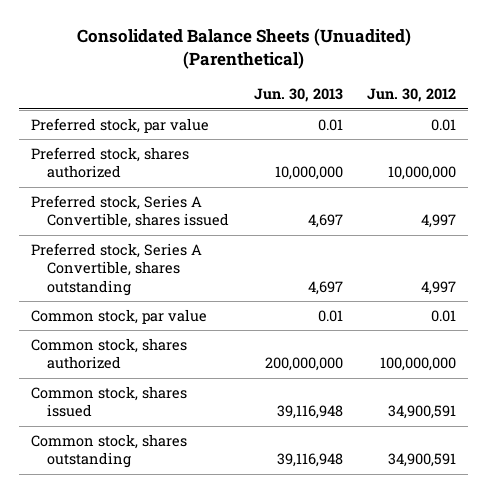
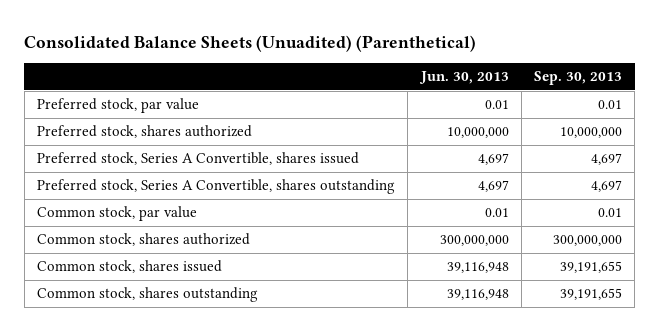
[366,88,456,103] Jun. 30, 2012 -> none
none -> [534,71,623,86] Sep. 30, 2013
[264,357,343,372] 200,000,000 -> [439,235,509,247] 300,000,000

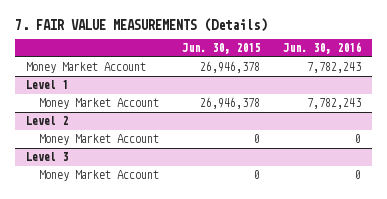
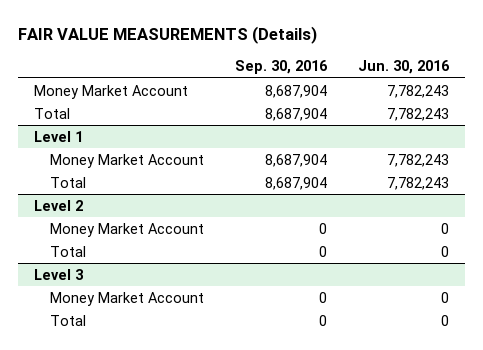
[14,17,267,32] 7. FAIR VALUE MEASUREMENTS (Details) -> [18,26,318,45] FAIR VALUE MEASUREMENTS (Details)
[182,43,261,55] Jun. 30, 2015 -> none
none -> [235,60,329,75] Sep. 30, 2016
none -> [33,107,70,119] Total
none -> [50,176,87,188] Total
none -> [50,245,87,257] Total
none -> [50,314,87,326] Total

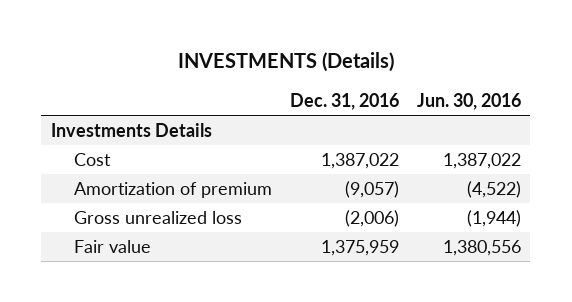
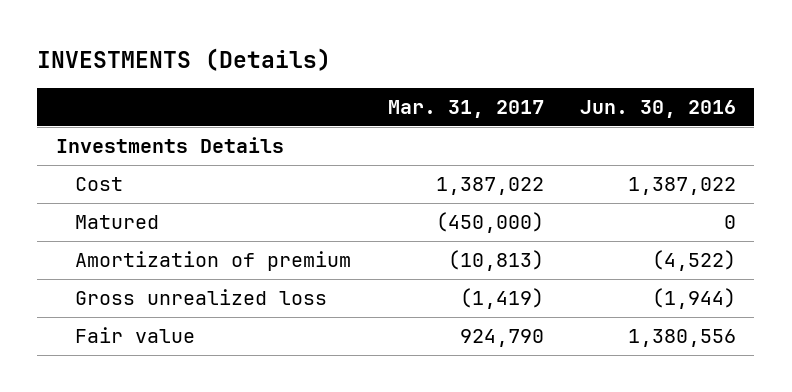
[290,92,400,110] Dec. 31, 2016 -> none
none -> [387,99,544,118] Mar. 31, 2017
none -> [75,215,160,230] Matured

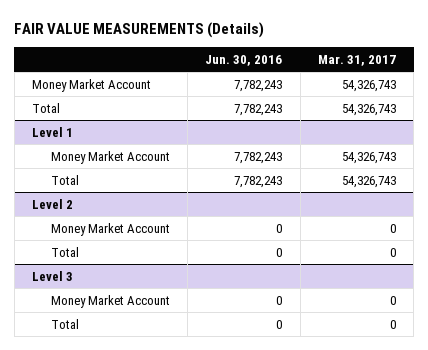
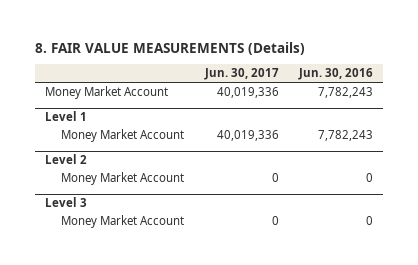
[14,22,265,39] FAIR VALUE MEASUREMENTS (Details) -> [34,41,305,55] 8. FAIR VALUE MEASUREMENTS (Details)
[318,54,397,66] Mar. 31, 2017 -> none
none -> [203,68,279,81] Jun. 30, 2017
[32,102,61,113] Total -> none
[50,174,79,185] Total -> none
[50,246,79,257] Total -> none
[50,318,79,329] Total -> none

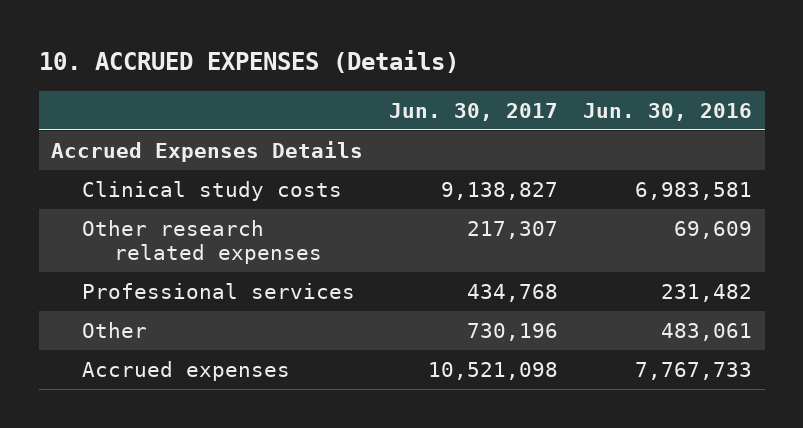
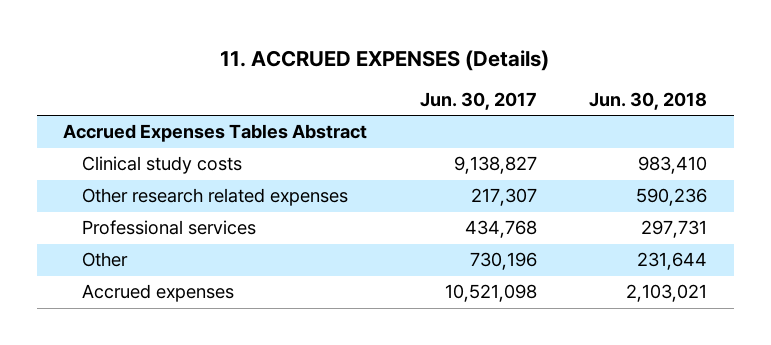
[38,50,459,74] 10. ACCRUED EXPENSES (Details) -> [220,49,550,71] 11. ACCRUED EXPENSES (Details)
[582,102,752,121] Jun. 30, 2016 -> none
none -> [589,92,708,111] Jun. 30, 2018
[51,140,364,162] Accrued Expenses Details -> [63,124,368,143] Accrued Expenses Tables Abstract

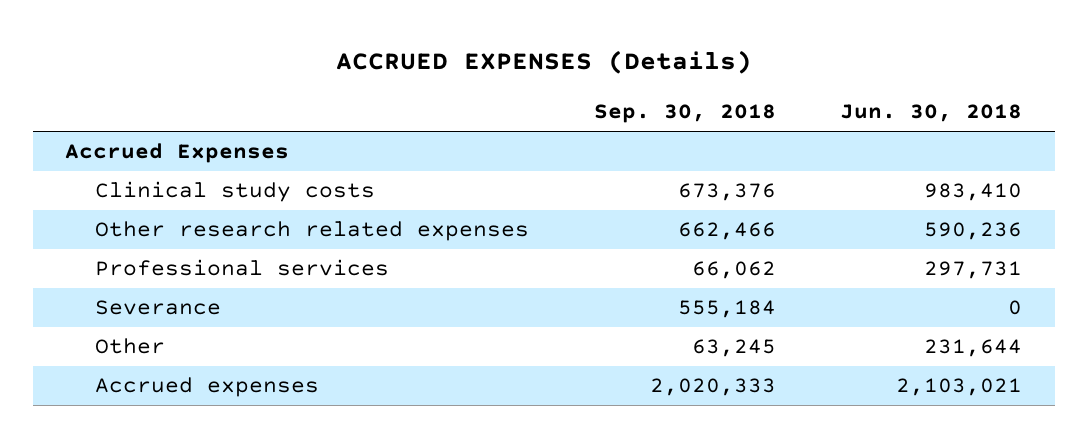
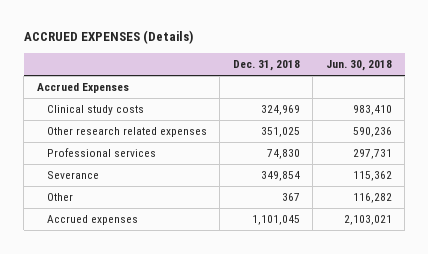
[593,104,776,124] Sep. 30, 2018 -> none
none -> [232,59,300,71] Dec. 31, 2018
[1008,300,1023,316] 0 -> [352,171,392,182] 115,362
[924,339,1023,358] 231,644 -> [352,193,392,204] 116,282

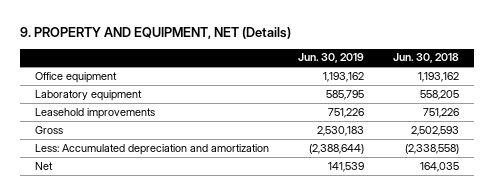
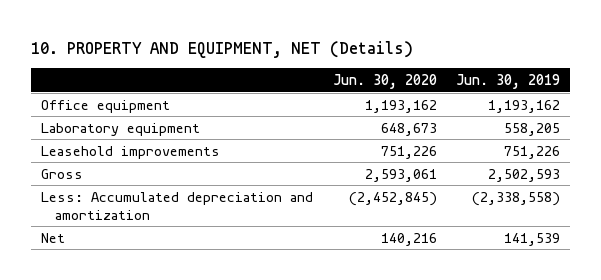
[20,27,292,40] 9. PROPERTY AND EQUIPMENT, NET (Details) -> [31,40,414,58] 10. PROPERTY AND EQUIPMENT, NET (Details)
[393,53,460,64] Jun. 30, 2018 -> none
none -> [332,73,437,89] Jun. 30, 2020
[325,89,364,100] 585,795 -> [504,122,561,136] 558,205
[316,125,364,136] 2,530,183 -> [488,168,561,182] 2,502,593
[308,143,364,154] (2,388,644) -> [472,191,561,206] (2,338,558)

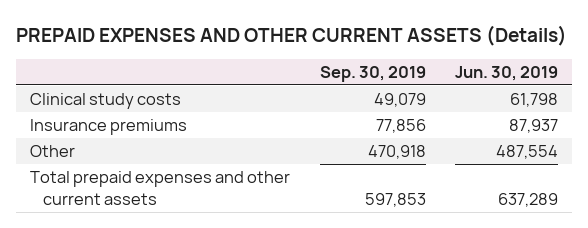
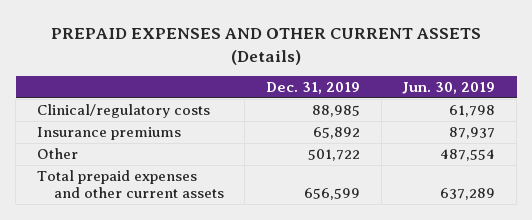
[319,65,426,82] Sep. 30, 2019 -> none
none -> [266,82,361,95] Dec. 31, 2019
[30,93,182,110] Clinical study costs -> [36,103,210,118] Clinical/regulatory costs

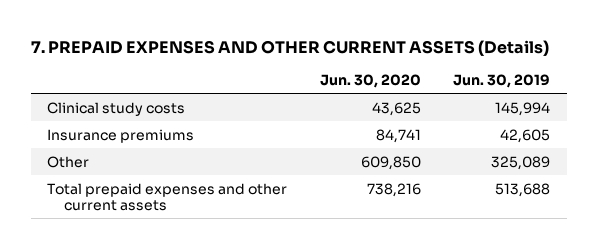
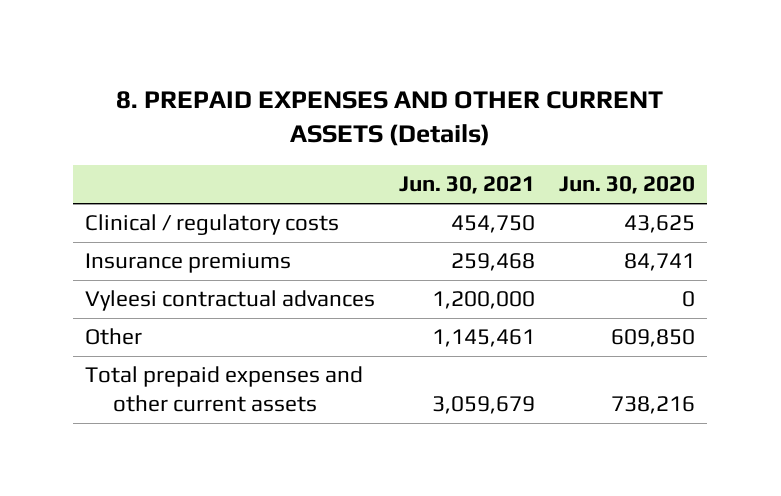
[31,39,550,56] 7. PREPAID EXPENSES AND OTHER CURRENT ASSETS (Details) -> [116,90,664,147] 8. PREPAID EXPENSES AND OTHER CURRENT ASSETS (Details)
[453,73,551,88] Jun. 30, 2019 -> none
none -> [399,176,536,195] Jun. 30, 2021
[47,101,186,116] Clinical study costs -> [85,214,340,236] Clinical / regulatory costs
none -> [85,290,376,312] Vyleesi contractual advances

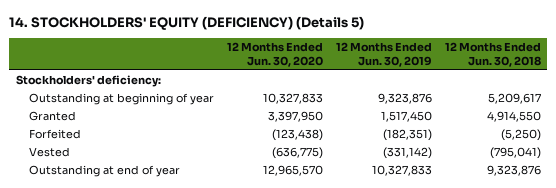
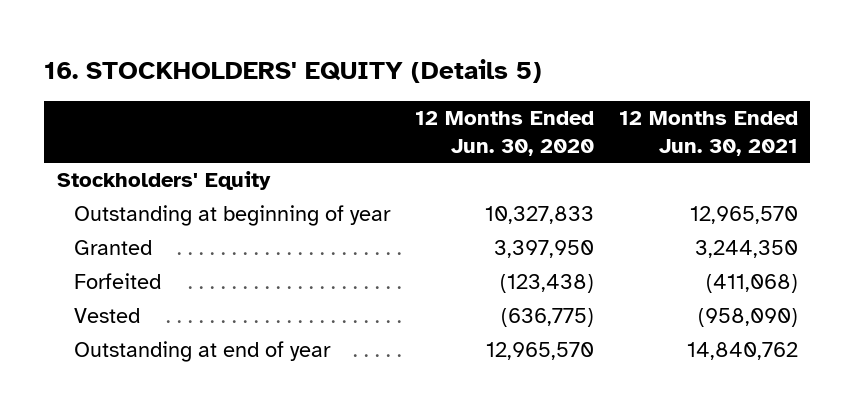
[9,15,365,30] 14. STOCKHOLDERS' EQUITY (DEFICIENCY) (Details 5) -> [44,58,543,83] 16. STOCKHOLDERS' EQUITY (Details 5)
[335,42,432,67] 12 Months Ended Jun. 30, 2019 -> none
[444,42,541,67] 12 Months Ended Jun. 30, 2018 -> none
none -> [618,111,798,156] 12 Months Ended Jun. 30, 2021
[15,75,161,88] Stockholders' deficiency: -> [56,171,271,191] Stockholders' Equity

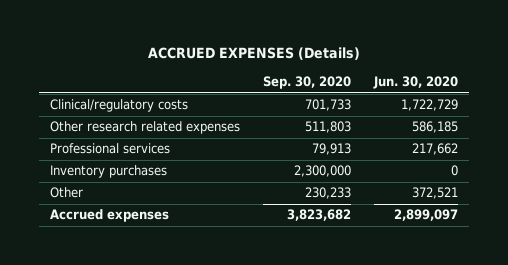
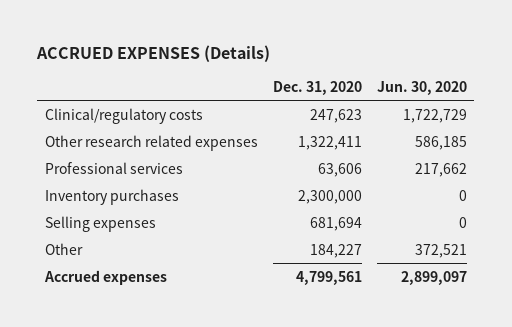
[263,76,352,90] Sep. 30, 2020 -> none
none -> [272,80,362,95] Dec. 31, 2020
none -> [44,215,156,232] Selling expenses

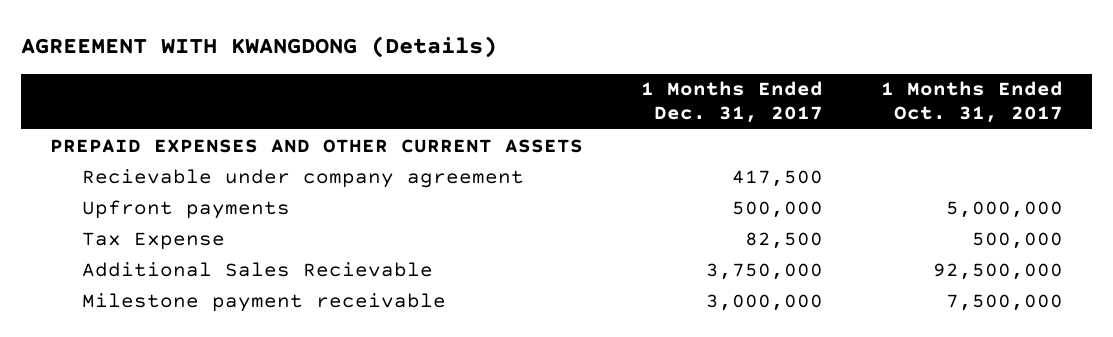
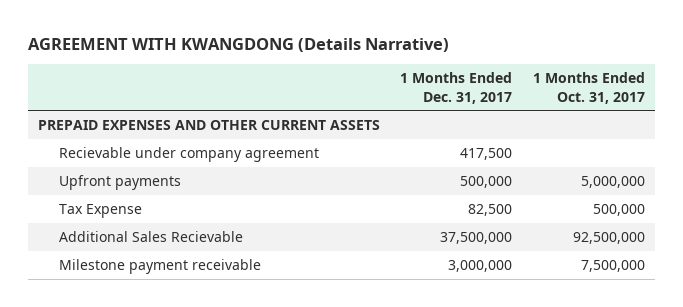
[20,35,497,58] AGREEMENT WITH KWANGDONG (Details) -> [28,38,450,53] AGREEMENT WITH KWANGDONG (Details Narrative)
[706,262,824,280] 3,750,000 -> [440,232,513,245] 37,500,000

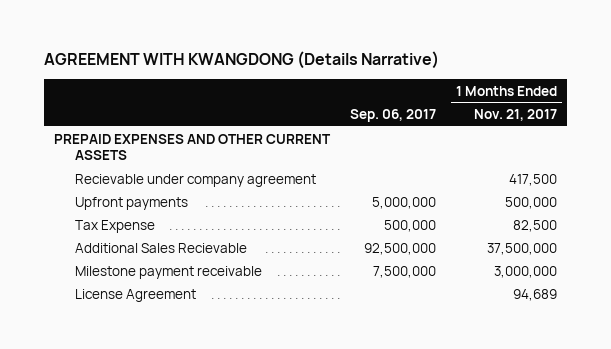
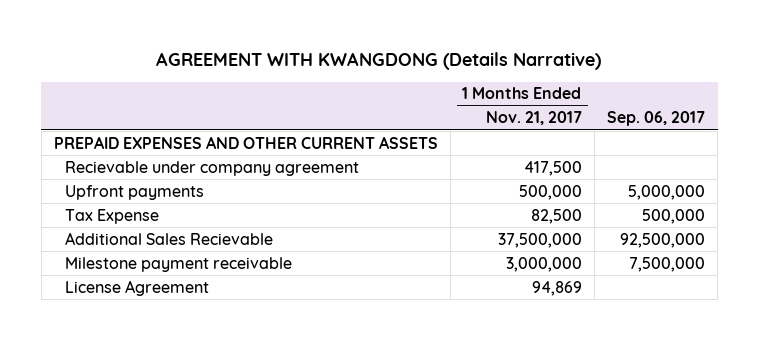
[513,288,558,301] 94,689 -> [531,280,582,296] 94,869

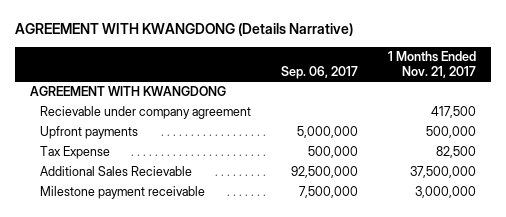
[53,135,438,149] PREPAID EXPENSES AND OTHER CURRENT ASSETS -> none
none -> [30,86,227,97] AGREEMENT WITH KWANGDONG
[64,279,209,296] License Agreement -> none

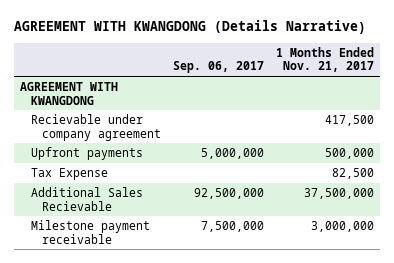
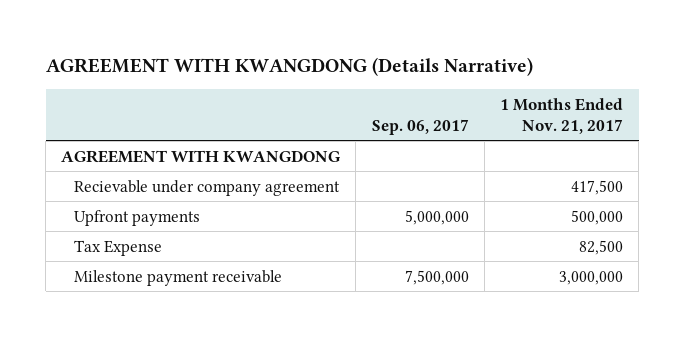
[30,186,143,211] Additional Sales Recievable -> none

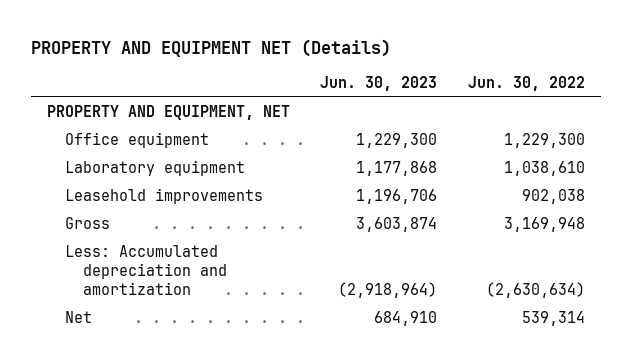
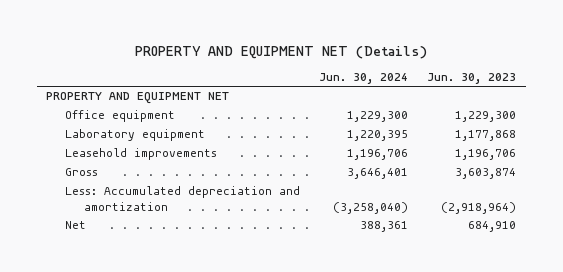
[468,75,586,91] Jun. 30, 2022 -> none
none -> [319,73,409,85] Jun. 30, 2024
[46,105,290,121] PROPERTY AND EQUIPMENT, NET -> [46,92,230,105] PROPERTY AND EQUIPMENT NET

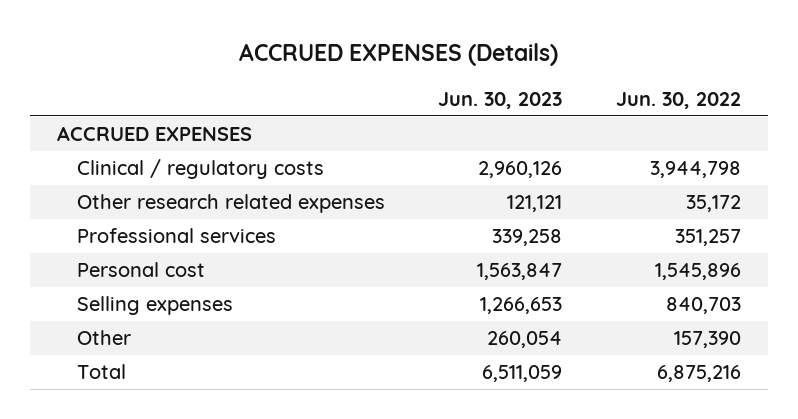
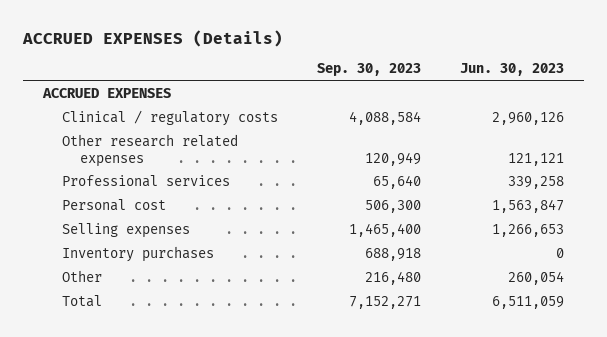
[616,91,742,109] Jun. 30, 2022 -> none
none -> [316,63,421,77] Sep. 30, 2023
none -> [61,246,214,263] Inventory purchases

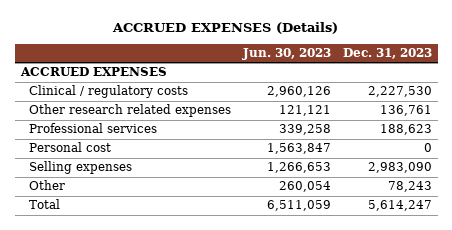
[316,63,421,77] Sep. 30, 2023 -> none
none -> [342,48,432,60] Dec. 31, 2023
[61,246,214,263] Inventory purchases -> none

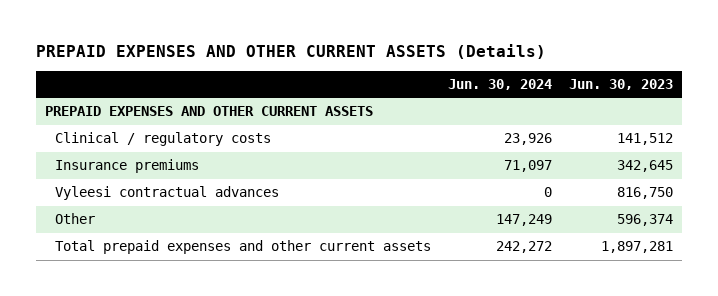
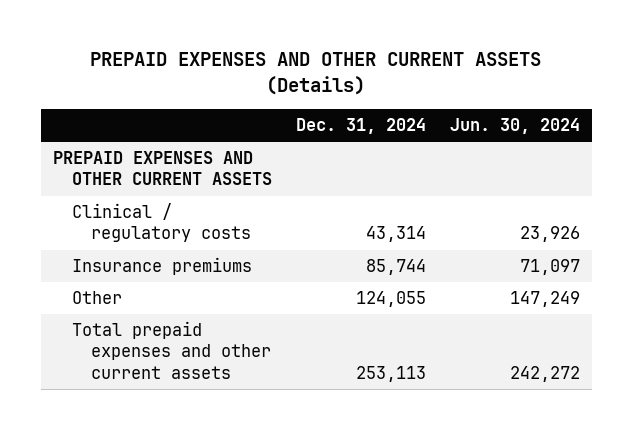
[569,79,674,91] Jun. 30, 2023 -> none
none -> [295,117,426,134] Dec. 31, 2024
[54,186,279,201] Vyleesi contractual advances -> none

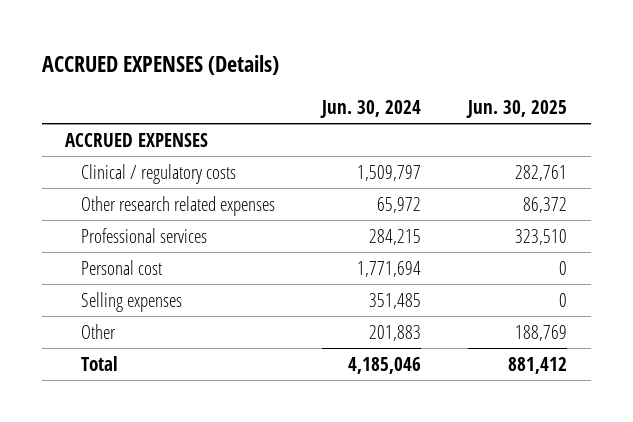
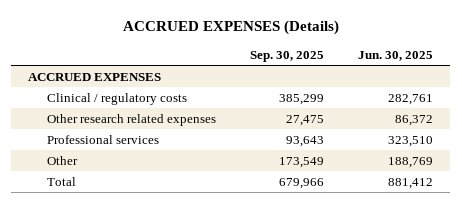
[319,99,421,118] Jun. 30, 2024 -> none
none -> [249,51,324,63] Sep. 30, 2025
[80,259,162,275] Personal cost -> none
[80,291,182,312] Selling expenses -> none

